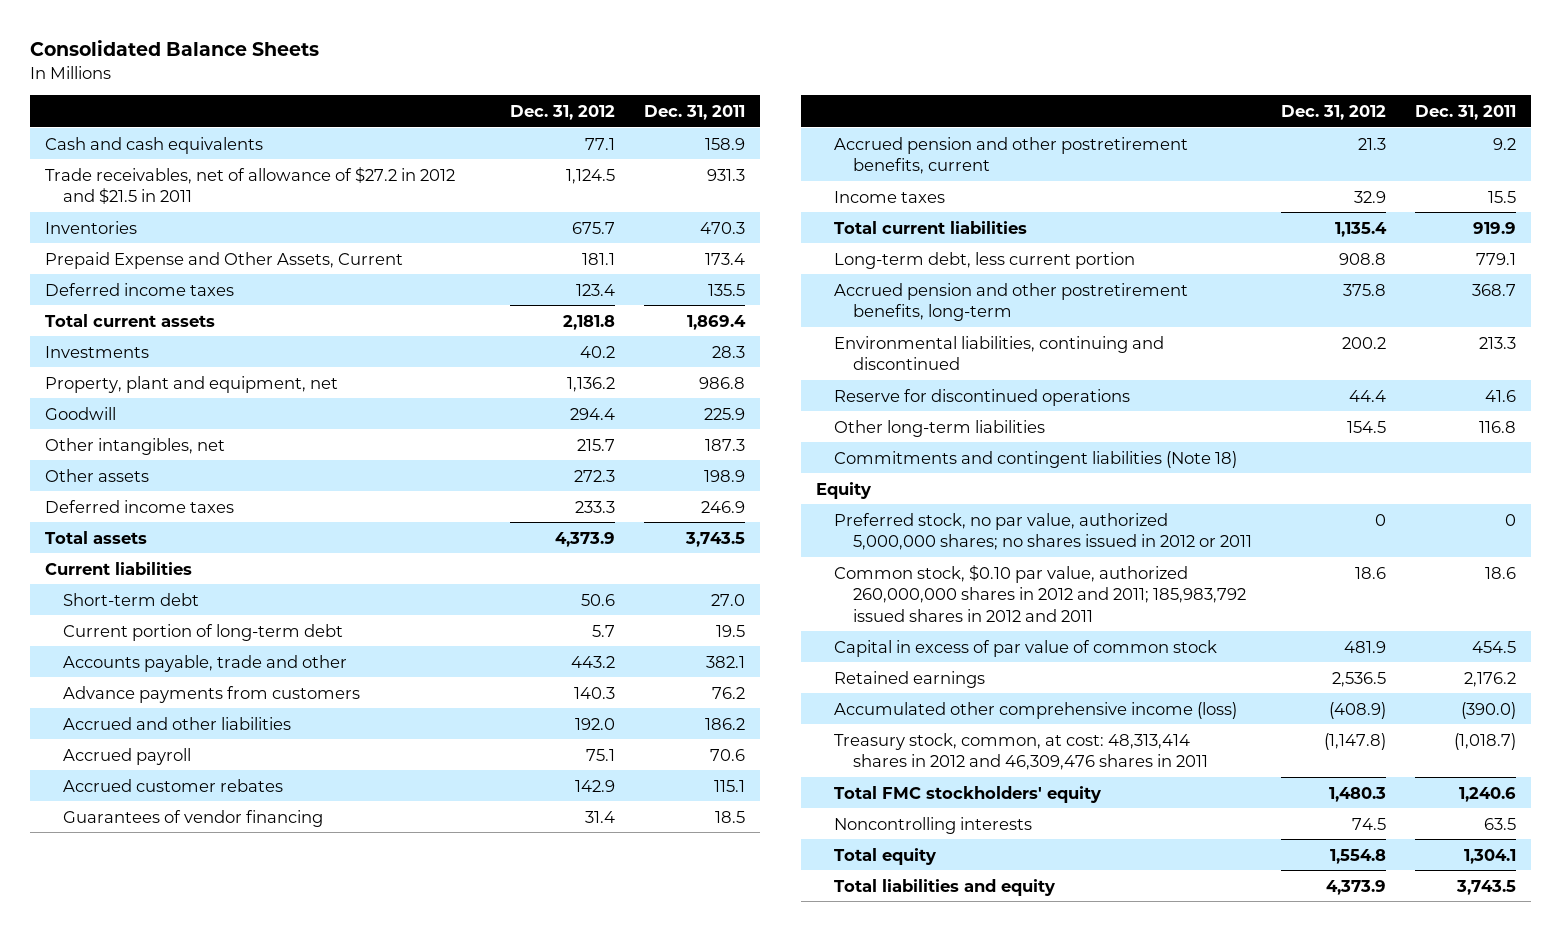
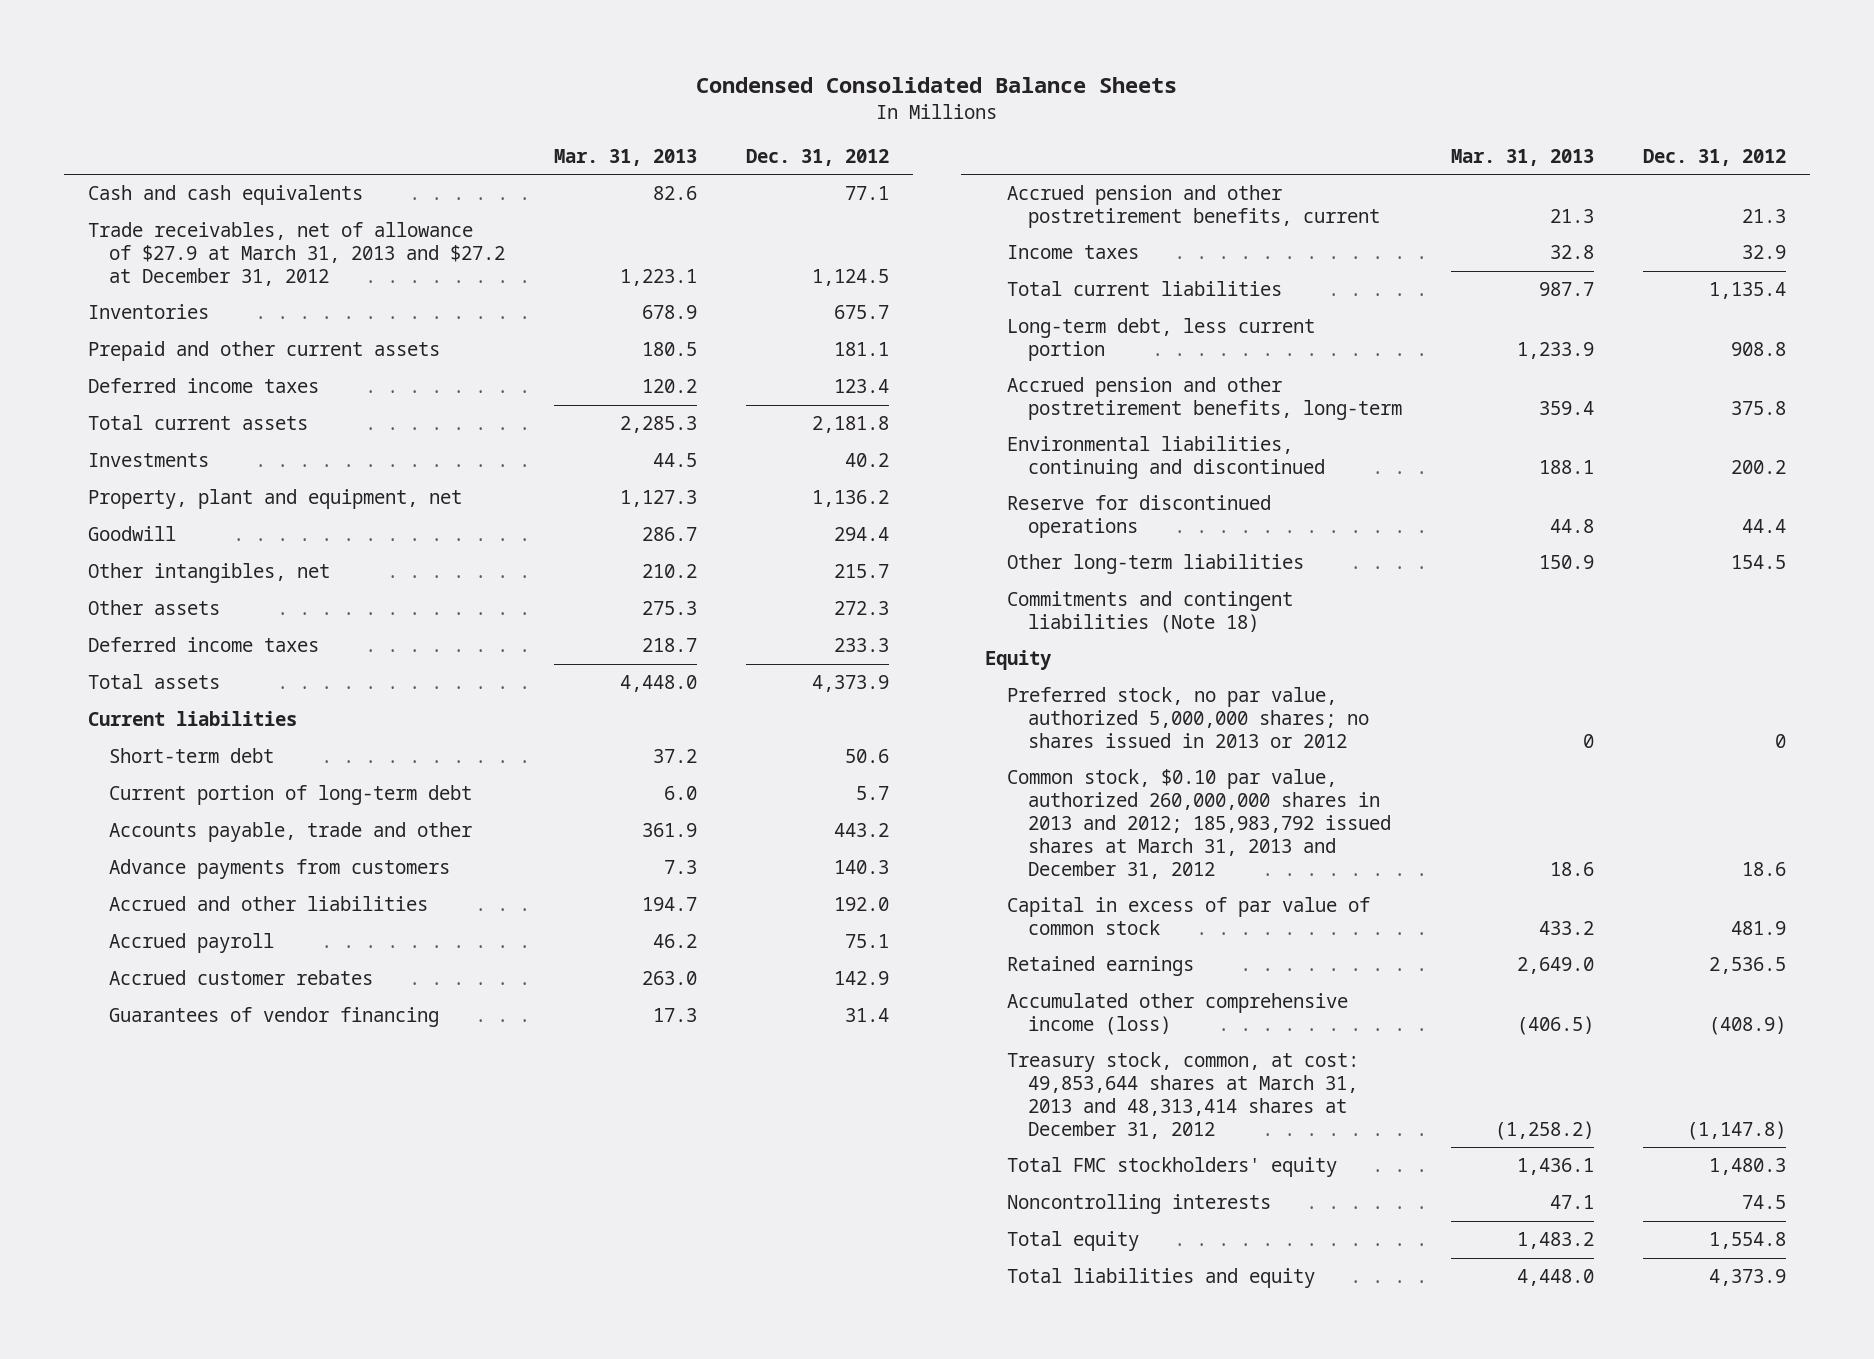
[30,40,320,57] Consolidated Balance Sheets -> [696,77,1178,94] Condensed Consolidated Balance Sheets
[644,104,746,120] Dec. 31, 2011 -> none
none -> [554,148,698,166] Mar. 31, 2013
[44,166,455,205] Trade receivables, net of allowance of $27.2 in 2012 and $21.5 in 2011 -> [87,222,506,286] Trade receivables, net of allowance of $27.9 at March 31, 2013 and $27.2 at December 31, 2012
[44,251,403,269] Prepaid Expense and Other Assets, Current -> [87,341,440,362] Prepaid and other current assets
[834,512,1252,551] Preferred stock, no par value, authorized 5,000,000 shares; no shares issued in 2012 or 2011 -> [1006,687,1370,748] Preferred stock, no par value, authorized 5,000,000 shares; no shares issued in 2013 or 2012
[834,564,1246,622] Common stock, $0.10 par value, authorized 260,000,000 shares in 2012 and 2011; 185,983,792 issued shares in 2012 and 2011 -> [1006,769,1392,879] Common stock, $0.10 par value, authorized 260,000,000 shares in 2013 and 2012; 185,983,792 issued shares at March 31, 2013 and December 31, 2012
[834,732,1208,771] Treasury stock, common, at cost: 48,313,414 shares in 2012 and 46,309,476 shares in 2011 -> [1006,1052,1359,1139] Treasury stock, common, at cost: 49,853,644 shares at March 31, 2013 and 48,313,414 shares at December 31, 2012

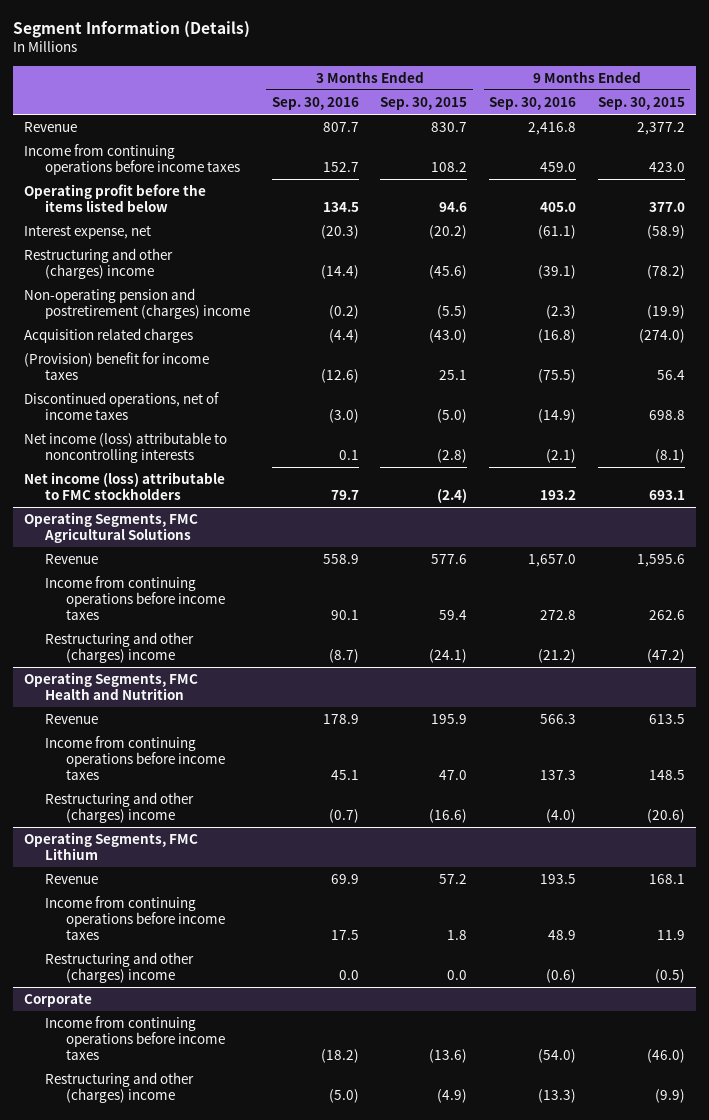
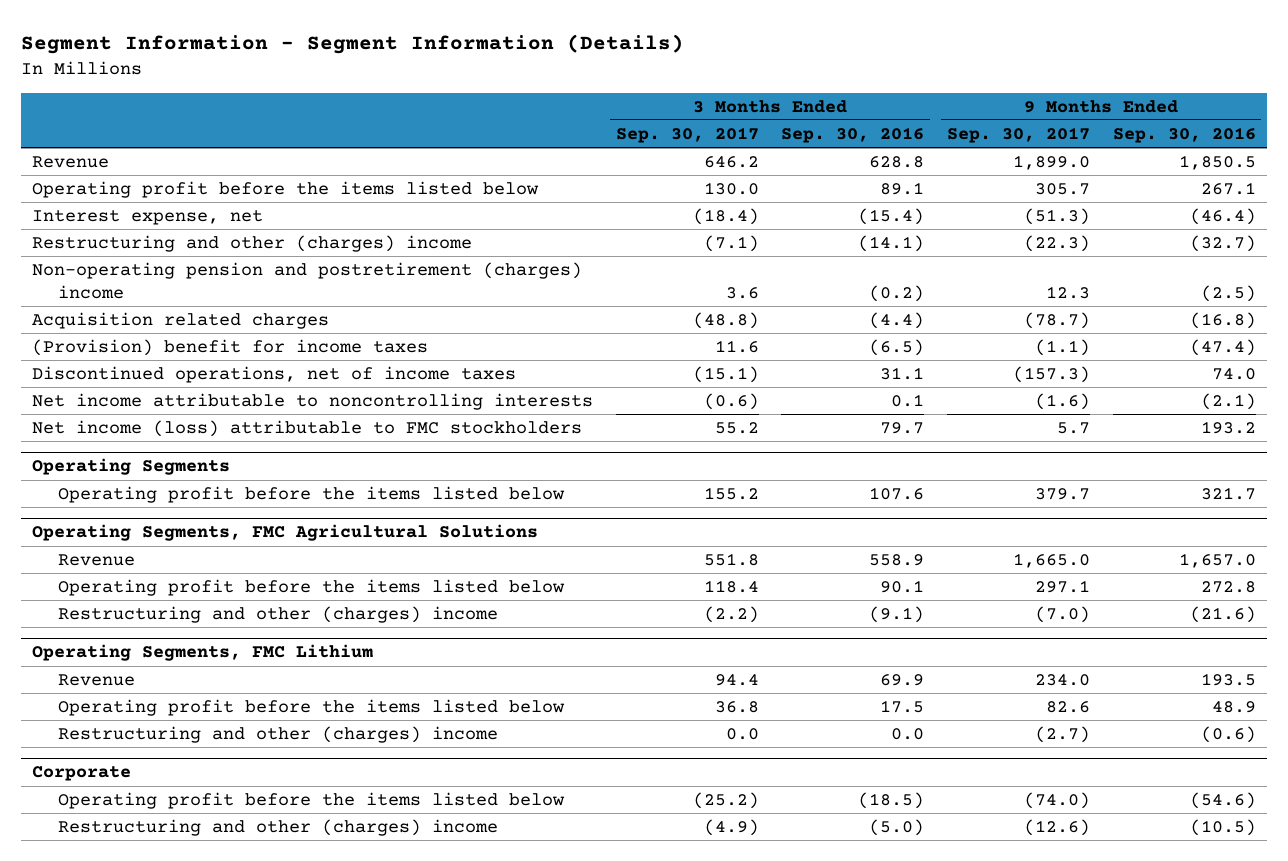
[12,20,250,38] Segment Information (Details) -> [20,34,684,55] Segment Information - Segment Information (Details)
[380,96,468,110] Sep. 30, 2015 -> none
[597,96,685,110] Sep. 30, 2015 -> none
none -> [615,126,759,143] Sep. 30, 2017
none -> [947,126,1091,143] Sep. 30, 2017
[23,144,241,175] Income from continuing operations before income taxes -> none
[322,122,359,133] 807.7 -> [869,156,925,169] 628.8
[528,122,577,136] 2,416.8 -> [1178,155,1256,171] 1,850.5
[322,201,359,212] 134.5 -> [880,182,925,196] 89.1
[540,201,577,212] 405.0 -> [1200,182,1256,196] 267.1
[320,225,359,240] (20.3) -> [858,208,925,226] (15.4)
[538,225,577,240] (61.1) -> [1189,208,1256,226] (46.4)
[320,264,359,279] (14.4) -> [858,235,925,253] (14.1)
[538,264,577,279] (39.1) -> [1189,235,1256,253] (32.7)
[546,304,577,319] (2.3) -> [1200,284,1256,302] (2.5)
[320,368,359,383] (12.6) -> [869,339,925,357] (6.5)
[538,368,577,383] (75.5) -> [1189,339,1256,357] (47.4)
[328,408,359,423] (3.0) -> [880,367,925,381] 31.1
[538,408,577,423] (14.9) -> [1211,368,1256,381] 74.0
[23,432,227,463] Net income (loss) attributable to noncontrolling interests -> [32,393,594,411] Net income attributable to noncontrolling interests
none -> [32,458,231,476] Operating Segments
none -> [57,486,565,504] Operating profit before the items listed below
[23,672,198,700] Operating Segments, FMC Health and Nutrition -> none
[45,714,99,725] Revenue -> none
[45,736,226,780] Income from continuing operations before income taxes -> none
[45,792,195,823] Restructuring and other (charges) income -> none
[45,576,226,620] Income from continuing operations before income taxes -> [57,579,565,597] Operating profit before the items listed below
[328,648,359,663] (8.7) -> [869,606,925,624] (9.1)
[538,648,577,663] (21.2) -> [1189,606,1256,624] (21.6)
[45,896,226,940] Income from continuing operations before income taxes -> [57,699,565,717] Operating profit before the items listed below
[45,1016,226,1060] Income from continuing operations before income taxes -> none
none -> [57,792,565,810] Operating profit before the items listed below
[538,1088,577,1103] (13.3) -> [1189,819,1256,837] (10.5)

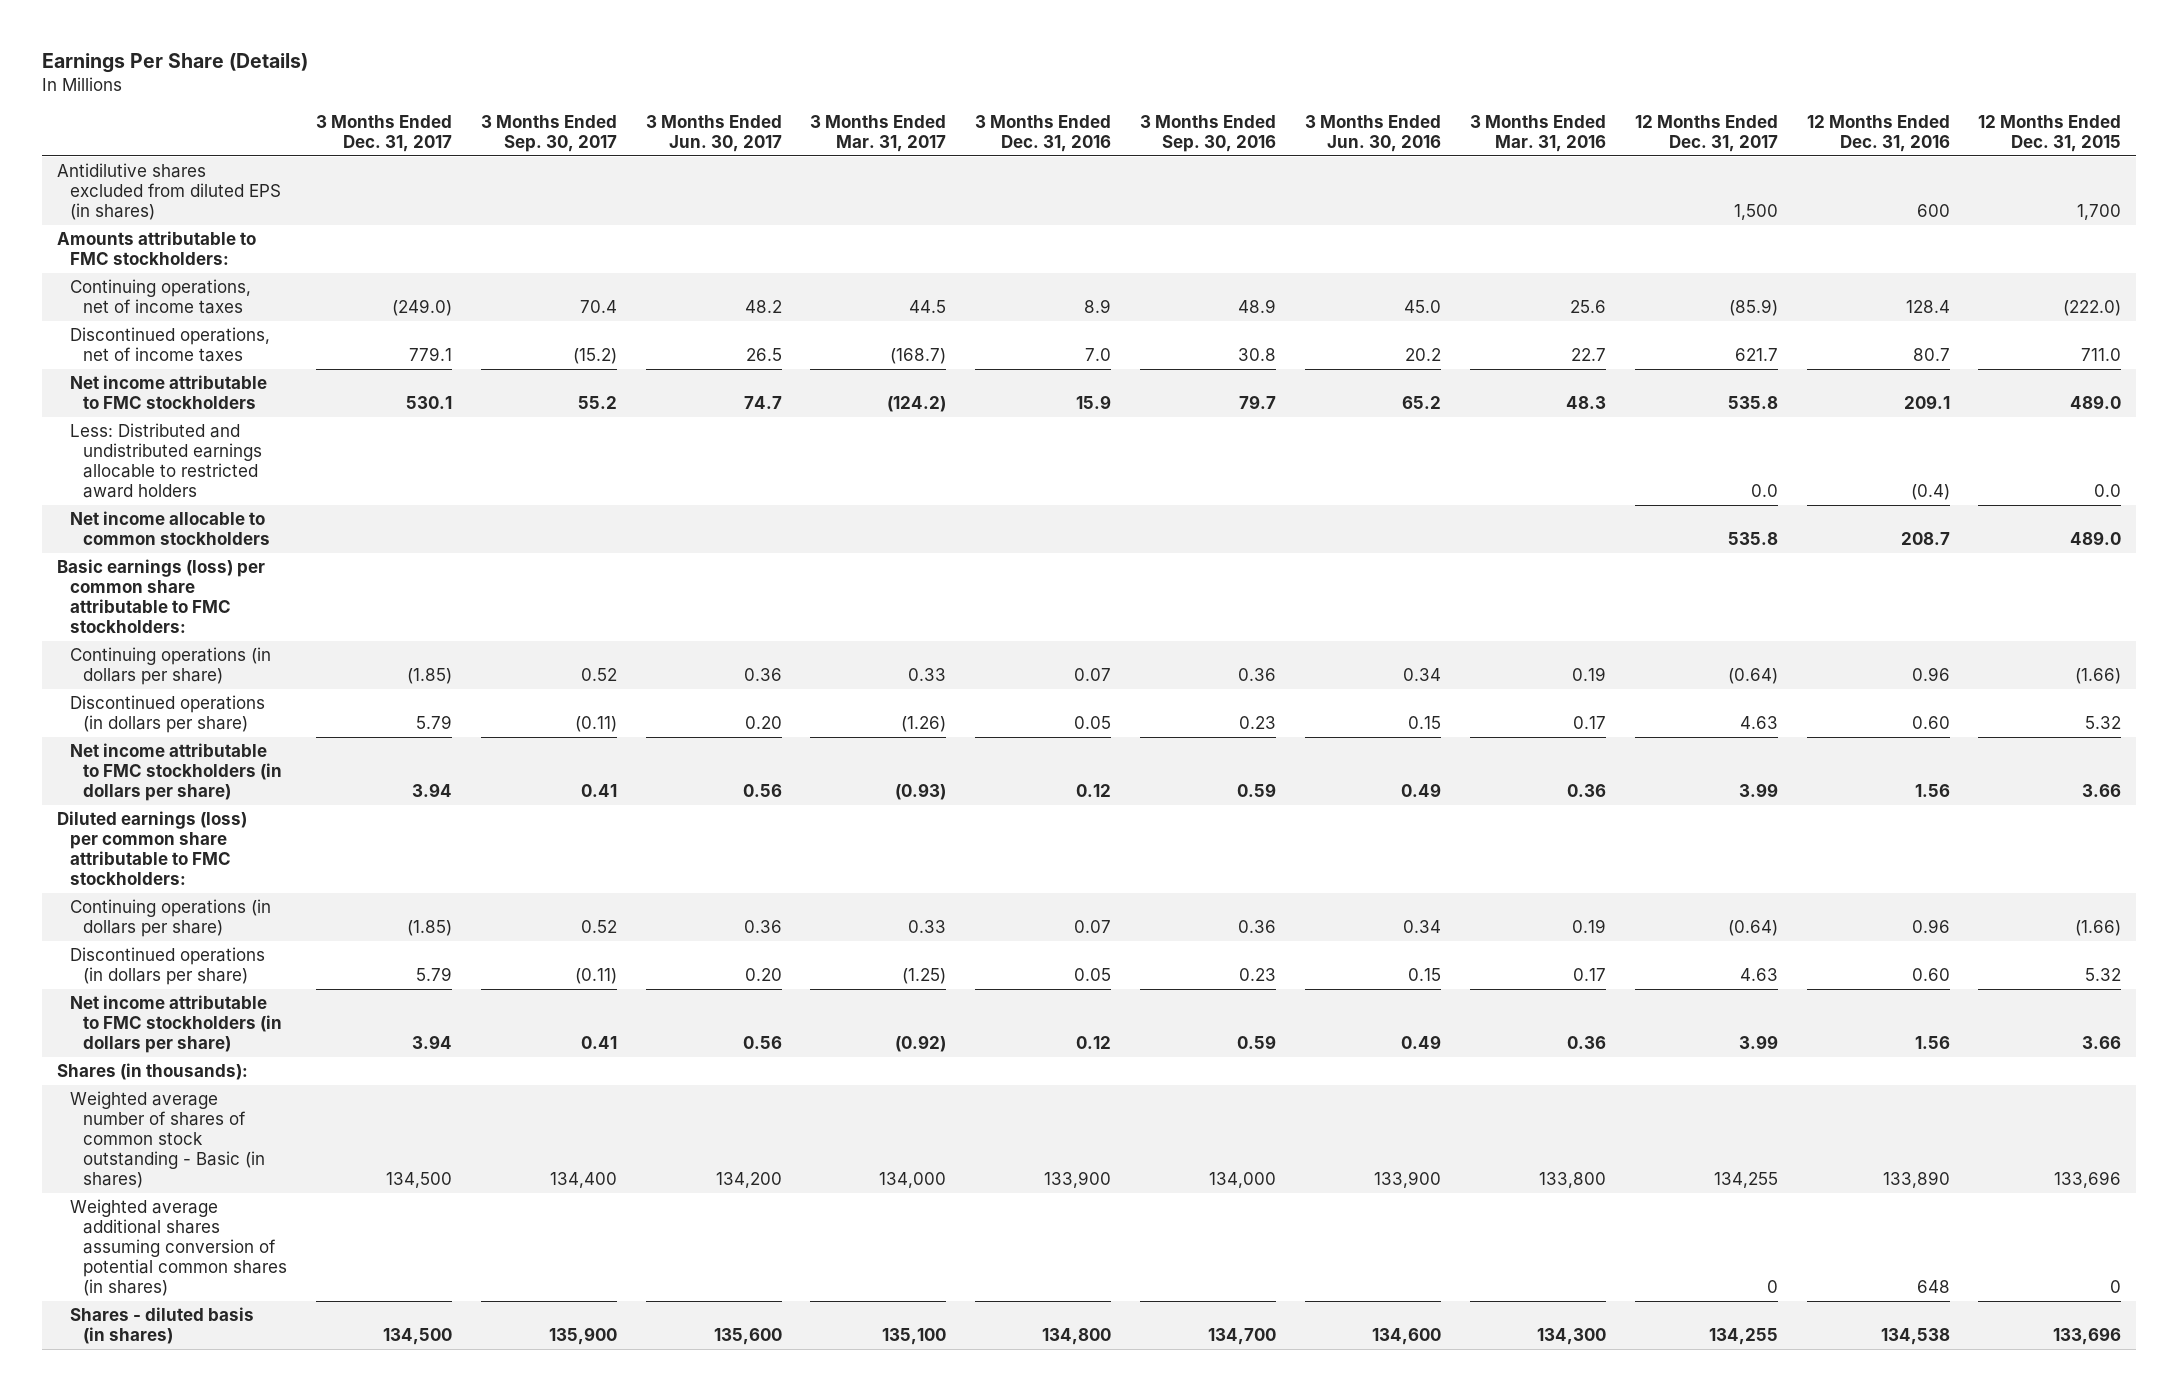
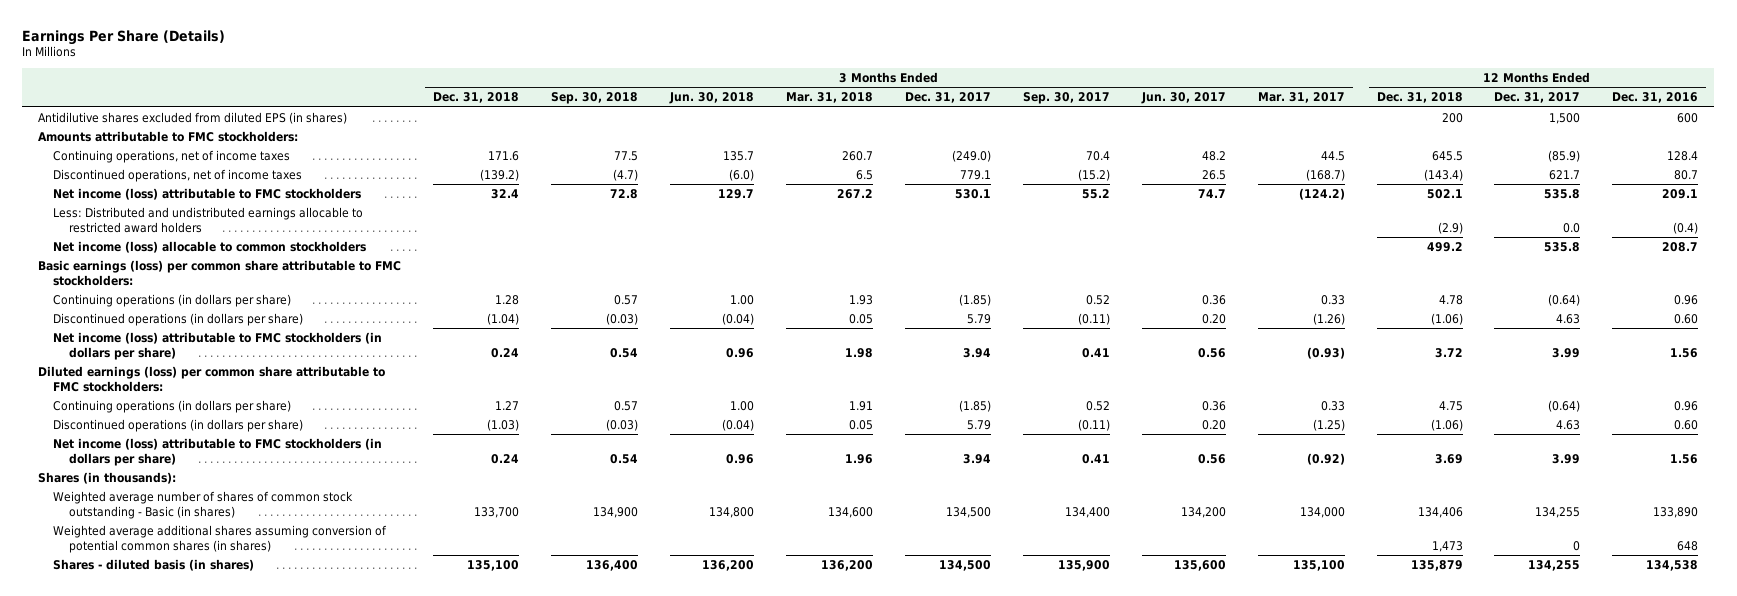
[975,114,1112,152] 3 Months Ended Dec. 31, 2016 -> none
[1140,114,1277,152] 3 Months Ended Sep. 30, 2016 -> none
[1304,114,1441,152] 3 Months Ended Jun. 30, 2016 -> none
[1469,114,1606,152] 3 Months Ended Mar. 31, 2016 -> none
[1978,114,2122,152] 12 Months Ended Dec. 31, 2015 -> none
none -> [433,92,520,104] Dec. 31, 2018
none -> [551,92,639,105] Sep. 30, 2018
none -> [669,92,755,105] Jun. 30, 2018
none -> [785,92,873,104] Mar. 31, 2018
none -> [1376,92,1463,104] Dec. 31, 2018
[69,374,267,410] Net income attributable to FMC stockholders -> [53,187,362,200] Net income (loss) attributable to FMC stockholders
[69,510,270,546] Net income allocable to common stockholders -> [53,240,367,253] Net income (loss) allocable to common stockholders
[69,742,282,802] Net income attributable to FMC stockholders (in dollars per share) -> [53,331,383,360] Net income (loss) attributable to FMC stockholders (in dollars per share)
[69,994,282,1054] Net income attributable to FMC stockholders (in dollars per share) -> [53,437,383,466] Net income (loss) attributable to FMC stockholders (in dollars per share)

